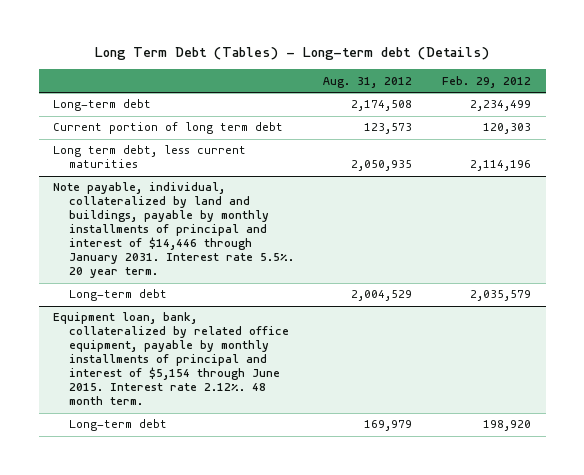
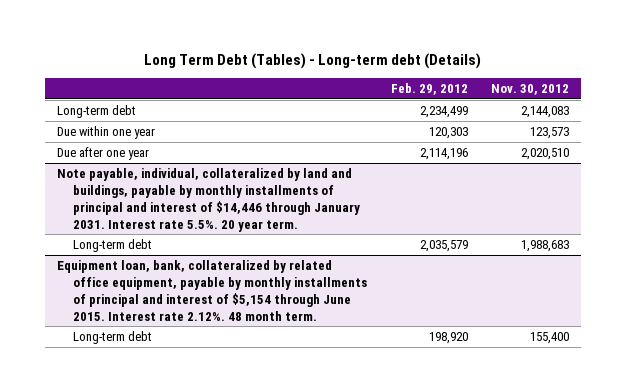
[323,76,413,88] Aug. 31, 2012 -> none
none -> [491,84,570,96] Nov. 30, 2012
[53,122,284,135] Current portion of long term debt -> [56,125,155,139] Due within one year
[53,145,247,169] Long term debt, less current maturities -> [56,146,149,160] Due after one year

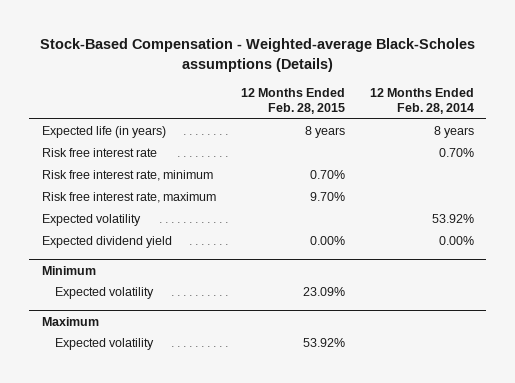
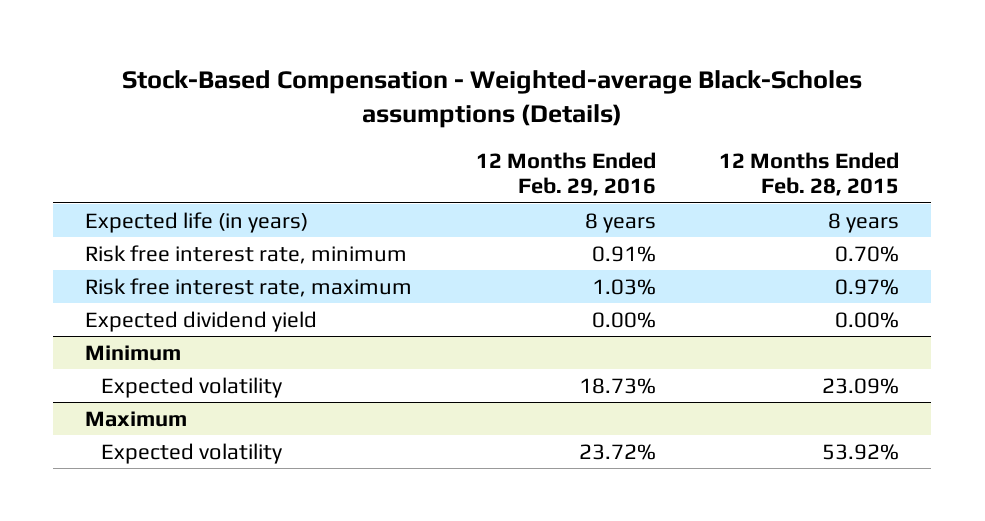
[369,88,474,115] 12 Months Ended Feb. 28, 2014 -> none
none -> [475,151,656,197] 12 Months Ended Feb. 29, 2016
[41,148,157,158] Risk free interest rate -> none
[41,214,141,227] Expected volatility -> none
[309,192,345,202] 9.70% -> [835,278,900,295] 0.97%

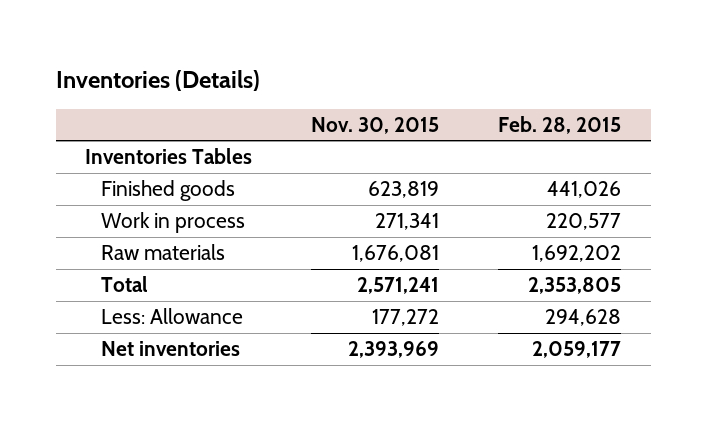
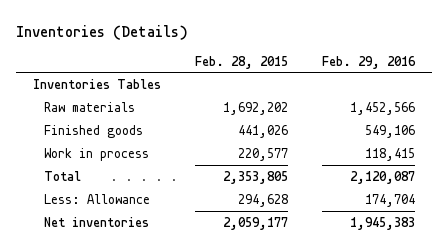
[311,116,440,134] Nov. 30, 2015 -> none
none -> [321,55,416,69] Feb. 29, 2016
[101,244,226,261] Raw materials -> [44,101,136,112] Raw materials

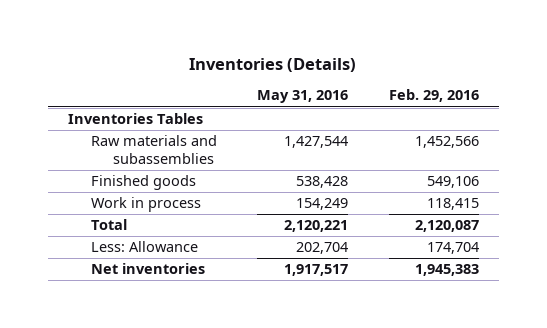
[194,55,288,69] Feb. 28, 2015 -> none
none -> [257,90,349,104] May 31, 2016
[44,101,136,112] Raw materials -> [90,135,217,165] Raw materials and subassemblies

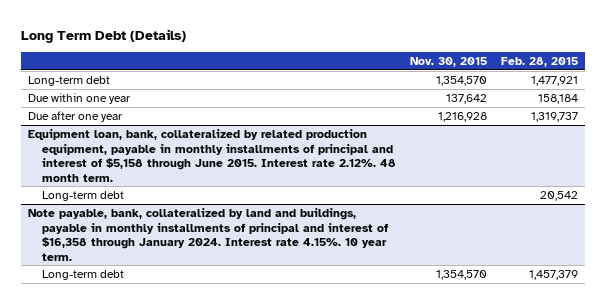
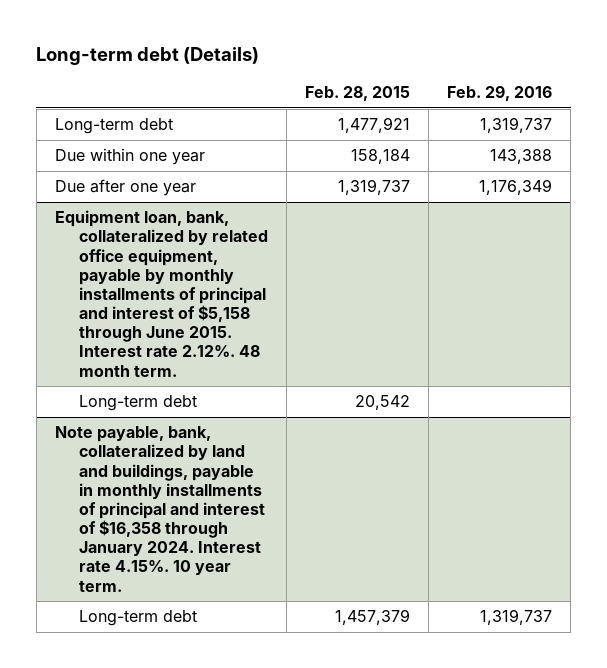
[20,28,186,43] Long Term Debt (Details) -> [36,46,260,65] Long-term debt (Details)
[410,56,488,67] Nov. 30, 2015 -> none
none -> [447,85,553,102] Feb. 29, 2016
[27,128,397,182] Equipment loan, bank, collateralized by related production equipment, payable in monthly installments of principal and interest of $5,158 through June 2015. Interest rate 2.12%. 48 month term. -> [54,210,268,377] Equipment loan, bank, collateralized by related office equipment, payable by monthly installments of principal and interest of $5,158 through June 2015. Interest rate 2.12%. 48 month term.

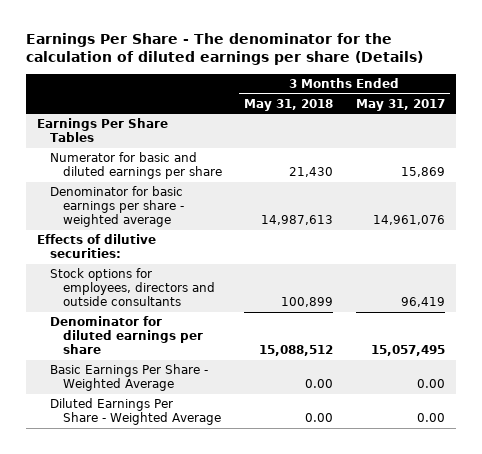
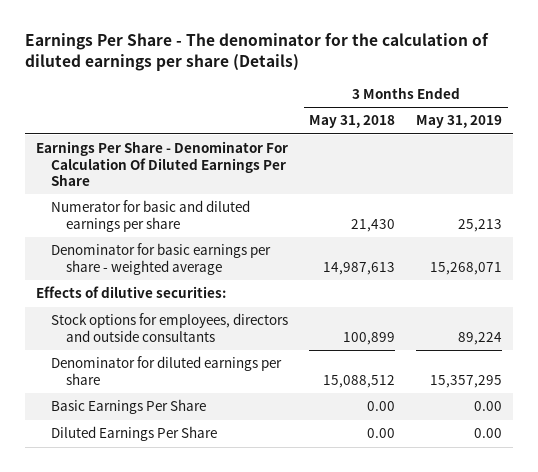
[355,98,445,111] May 31, 2017 -> none
none -> [416,115,503,129] May 31, 2019
[37,118,169,143] Earnings Per Share Tables -> [35,141,288,186] Earnings Per Share - Denominator For Calculation Of Diluted Earnings Per Share
[50,364,209,392] Basic Earnings Per Share - Weighted Average -> [51,399,207,415] Basic Earnings Per Share
[50,398,221,426] Diluted Earnings Per Share - Weighted Average -> [51,426,218,442] Diluted Earnings Per Share

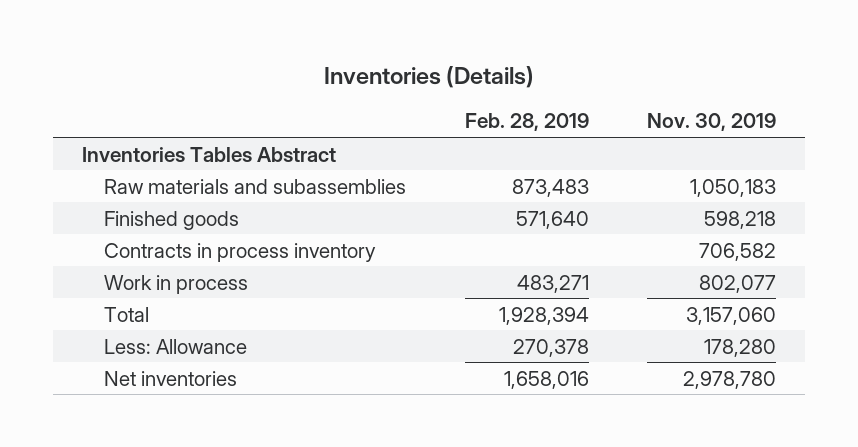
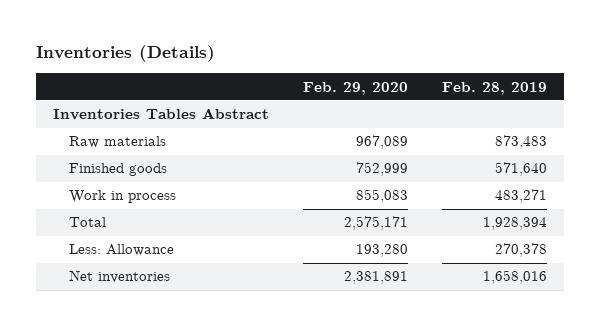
[646,113,776,132] Nov. 30, 2019 -> none
none -> [302,81,408,95] Feb. 29, 2020
[104,178,407,194] Raw materials and subassemblies -> [69,136,167,149] Raw materials
[104,242,377,262] Contracts in process inventory -> none

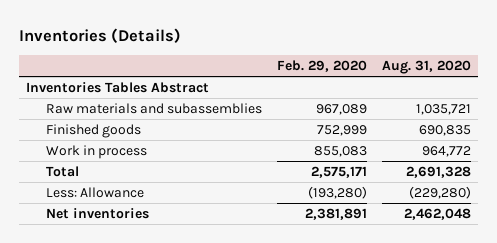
[441,81,547,95] Feb. 28, 2019 -> none
none -> [381,60,471,75] Aug. 31, 2020
[69,136,167,149] Raw materials -> [46,103,263,115] Raw materials and subassemblies
[355,244,408,258] 193,280 -> [308,186,368,200] (193,280)

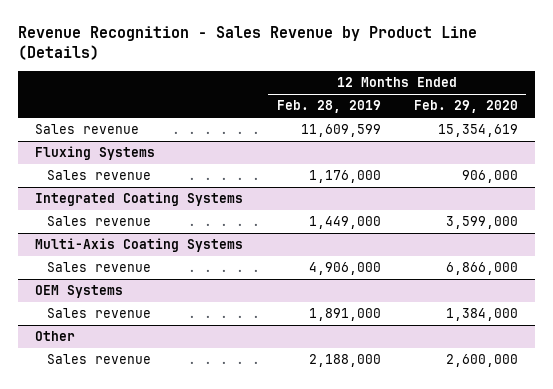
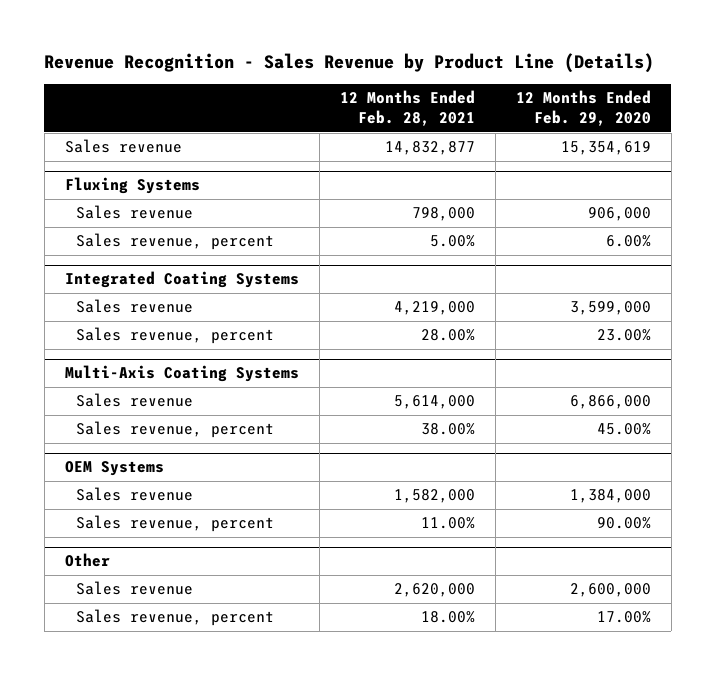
[276,100,381,114] Feb. 28, 2019 -> none
none -> [339,90,475,127] 12 Months Ended Feb. 28, 2021
none -> [76,233,275,251] Sales revenue, percent
none -> [76,327,275,345] Sales revenue, percent
none -> [76,421,275,439] Sales revenue, percent
none -> [76,515,275,533] Sales revenue, percent
none -> [76,609,275,627] Sales revenue, percent

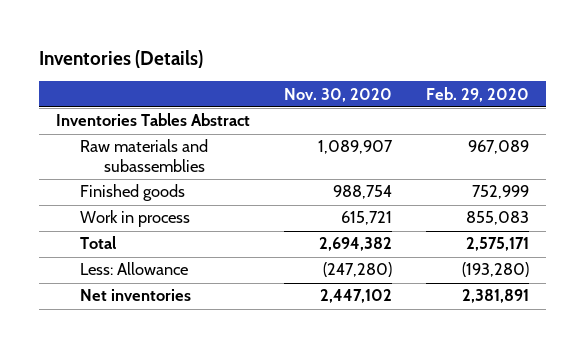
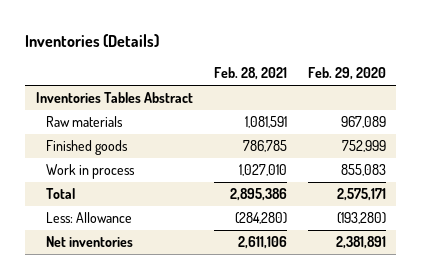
[284,87,393,102] Nov. 30, 2020 -> none
none -> [213,67,287,81] Feb. 28, 2021
[79,139,208,173] Raw materials and subassemblies -> [46,116,124,128] Raw materials

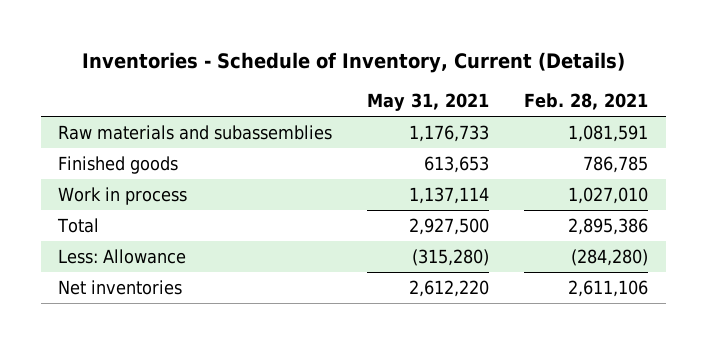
[25,33,160,47] Inventories (Details) -> [82,51,626,73] Inventories - Schedule of Inventory, Current (Details)
[307,67,386,81] Feb. 29, 2020 -> none
none -> [367,92,490,111] May 31, 2021
[35,92,193,104] Inventories Tables Abstract -> none
[46,116,124,128] Raw materials -> [58,124,333,140] Raw materials and subassemblies

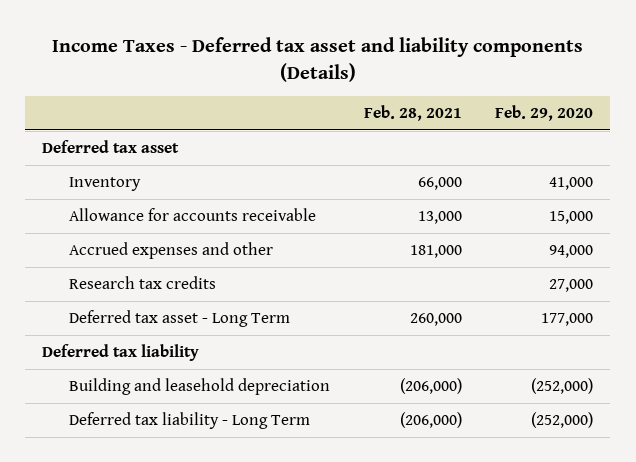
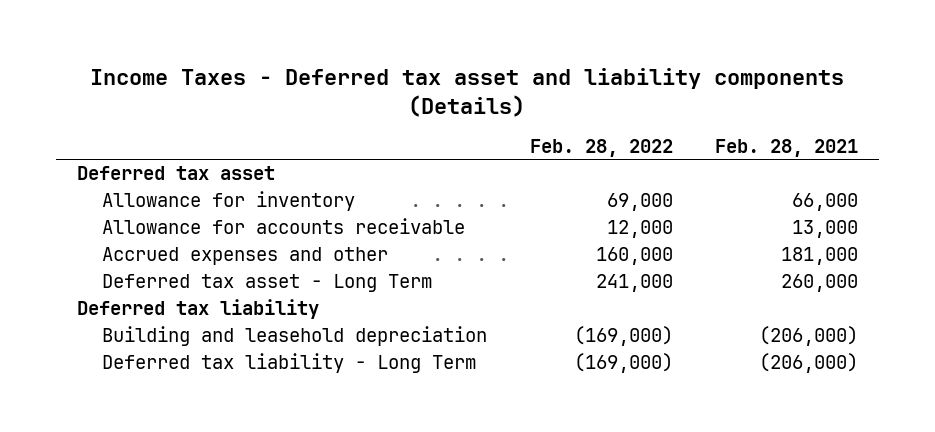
[495,105,594,122] Feb. 29, 2020 -> none
none -> [529,138,673,157] Feb. 28, 2022
[68,177,141,192] Inventory -> [102,191,356,212] Allowance for inventory
[68,276,216,290] Research tax credits -> none

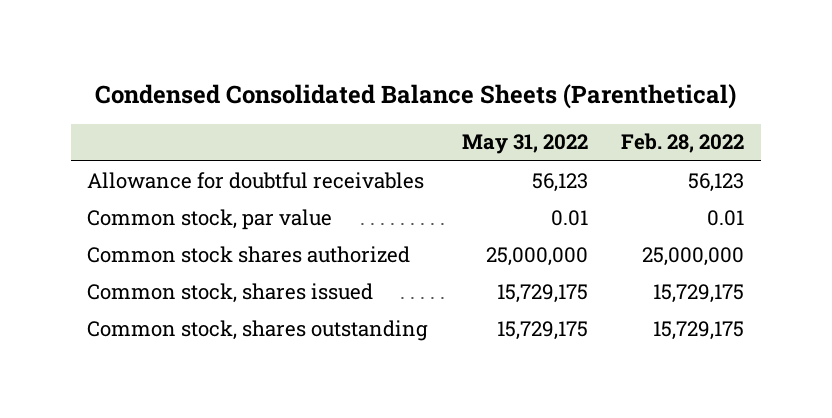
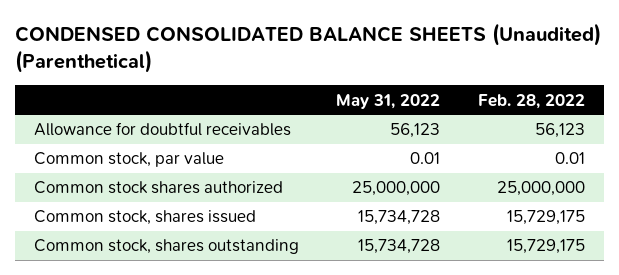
[94,83,736,109] Condensed Consolidated Balance Sheets (Parenthetical) -> [14,23,601,74] CONDENSED CONSOLIDATED BALANCE SHEETS (Unaudited) (Parenthetical)
[496,283,588,303] 15,729,175 -> [358,210,441,226] 15,734,728
[496,320,588,340] 15,729,175 -> [358,239,441,255] 15,734,728

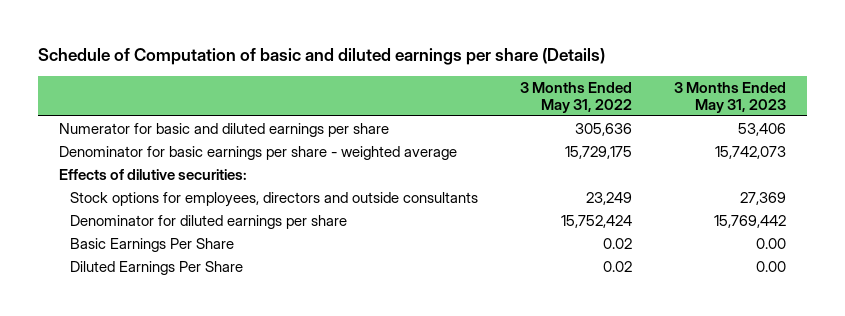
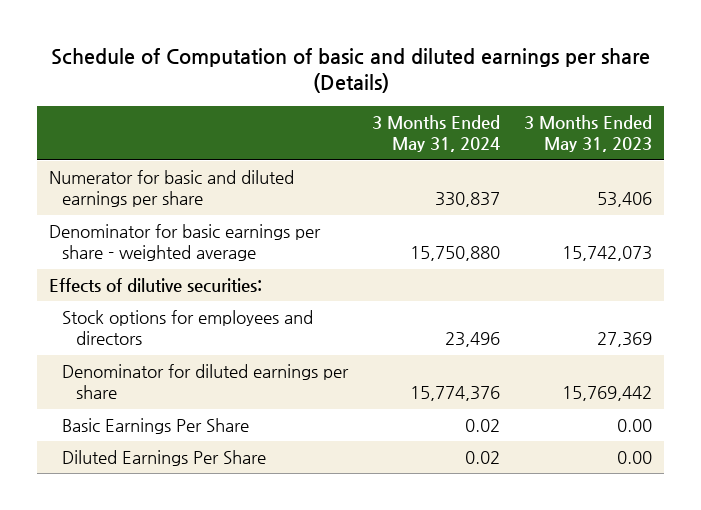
[520,81,633,113] 3 Months Ended May 31, 2022 -> none
none -> [372,115,501,153] 3 Months Ended May 31, 2024
[70,192,479,208] Stock options for employees, directors and outside consultants -> [62,310,314,346] Stock options for employees and directors

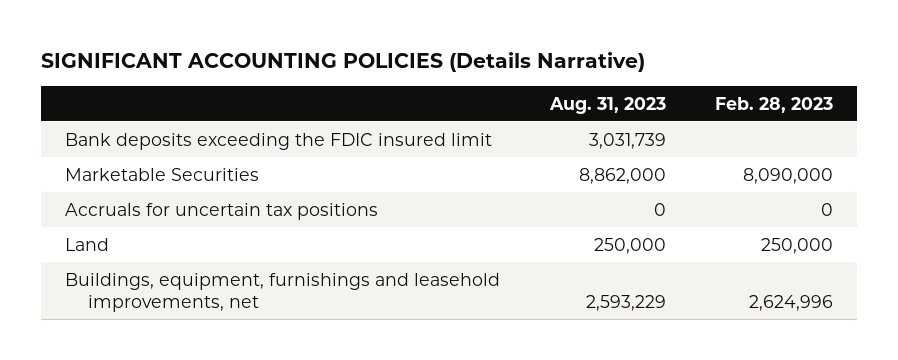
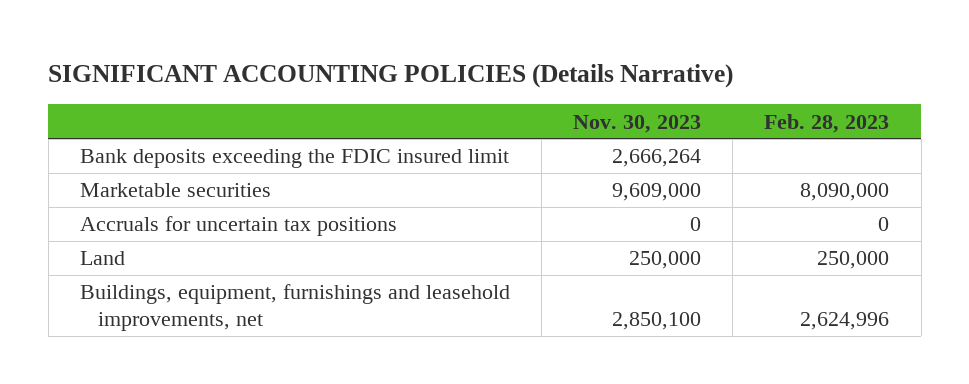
[548,96,666,114] Aug. 31, 2023 -> none
none -> [573,114,702,133] Nov. 30, 2023
[65,167,260,181] Marketable Securities -> [79,183,271,198] Marketable securities

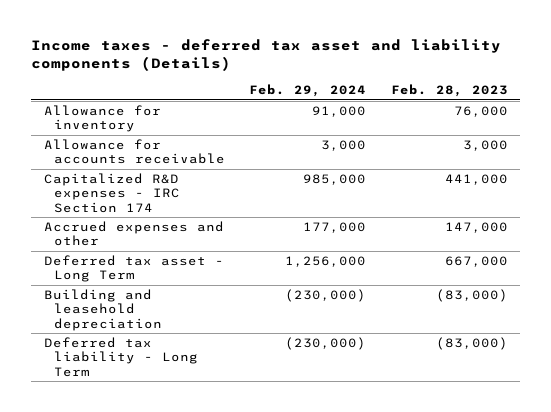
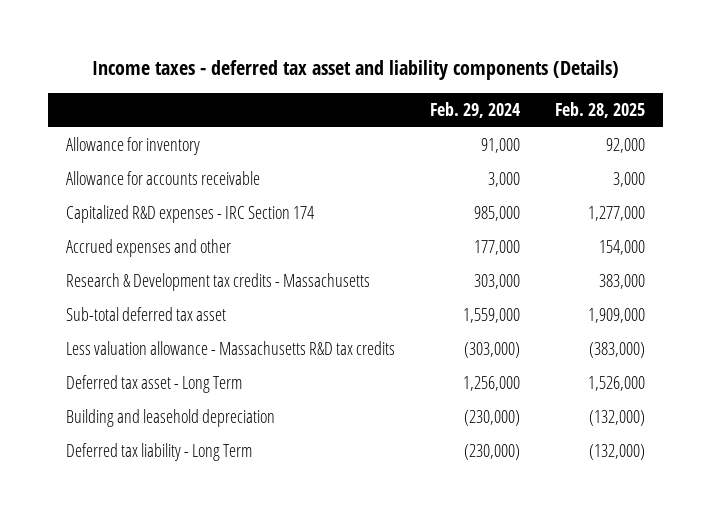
[390,83,508,97] Feb. 28, 2023 -> none
none -> [555,101,646,118] Feb. 28, 2025
none -> [65,273,370,292] Research & Development tax credits - Massachusetts
none -> [65,307,226,322] Sub-total deferred tax asset
none -> [65,341,395,356] Less valuation allowance - Massachusetts R&D tax credits

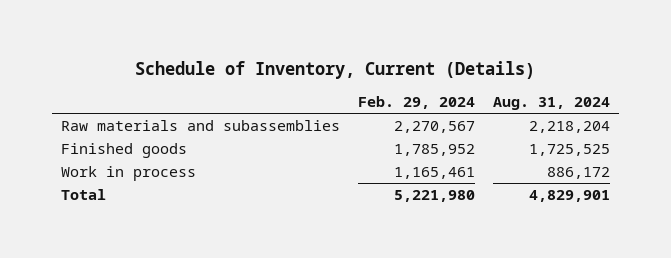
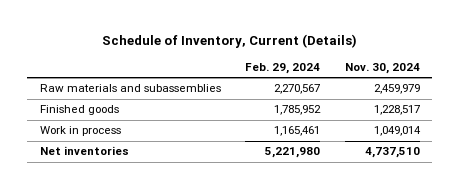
[492,96,610,110] Aug. 31, 2024 -> none
none -> [344,62,420,74] Nov. 30, 2024
[60,189,106,201] Total -> [39,146,129,156] Net inventories

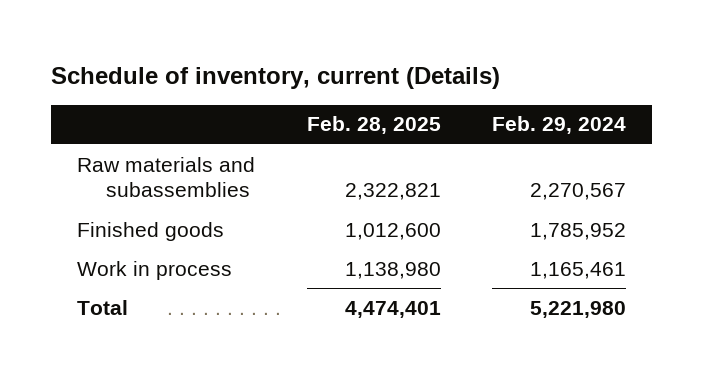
[101,34,357,49] Schedule of Inventory, Current (Details) -> [51,66,501,89] Schedule of inventory, current (Details)
[344,62,420,74] Nov. 30, 2024 -> none
none -> [306,116,441,135] Feb. 28, 2025
[39,146,129,156] Net inventories -> [77,299,129,315] Total

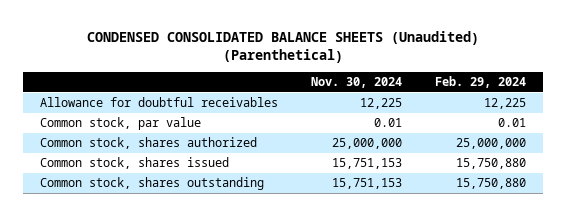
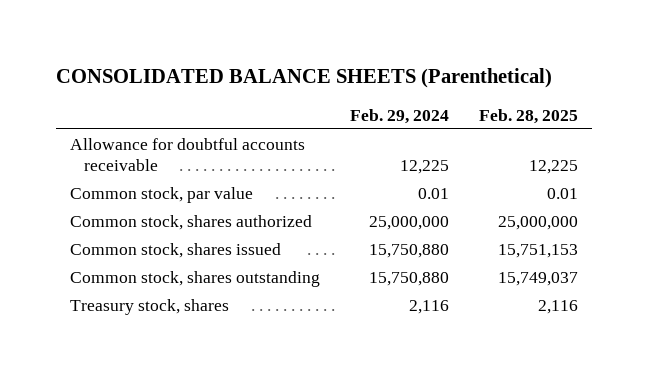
[87,30,480,64] CONDENSED CONSOLIDATED BALANCE SHEETS (Unaudited) (Parenthetical) -> [55,67,552,88] CONSOLIDATED BALANCE SHEETS (Parenthetical)
[311,77,403,89] Nov. 30, 2024 -> none
none -> [478,108,578,124] Feb. 28, 2025
[40,97,279,108] Allowance for doubtful receivables -> [70,137,306,171] Allowance for doubtful accounts receivable
none -> [70,298,230,315] Treasury stock, shares

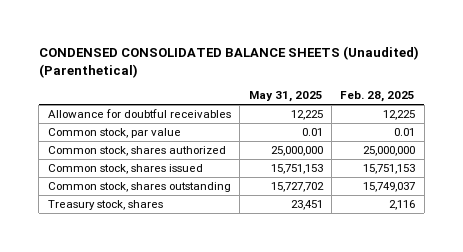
[55,67,552,88] CONSOLIDATED BALANCE SHEETS (Parenthetical) -> [38,45,419,78] CONDENSED CONSOLIDATED BALANCE SHEETS (Unaudited) (Parenthetical)
[349,108,449,124] Feb. 29, 2024 -> none
none -> [248,91,323,103] May 31, 2025
[70,137,306,171] Allowance for doubtful accounts receivable -> [47,109,231,119] Allowance for doubtful receivables

